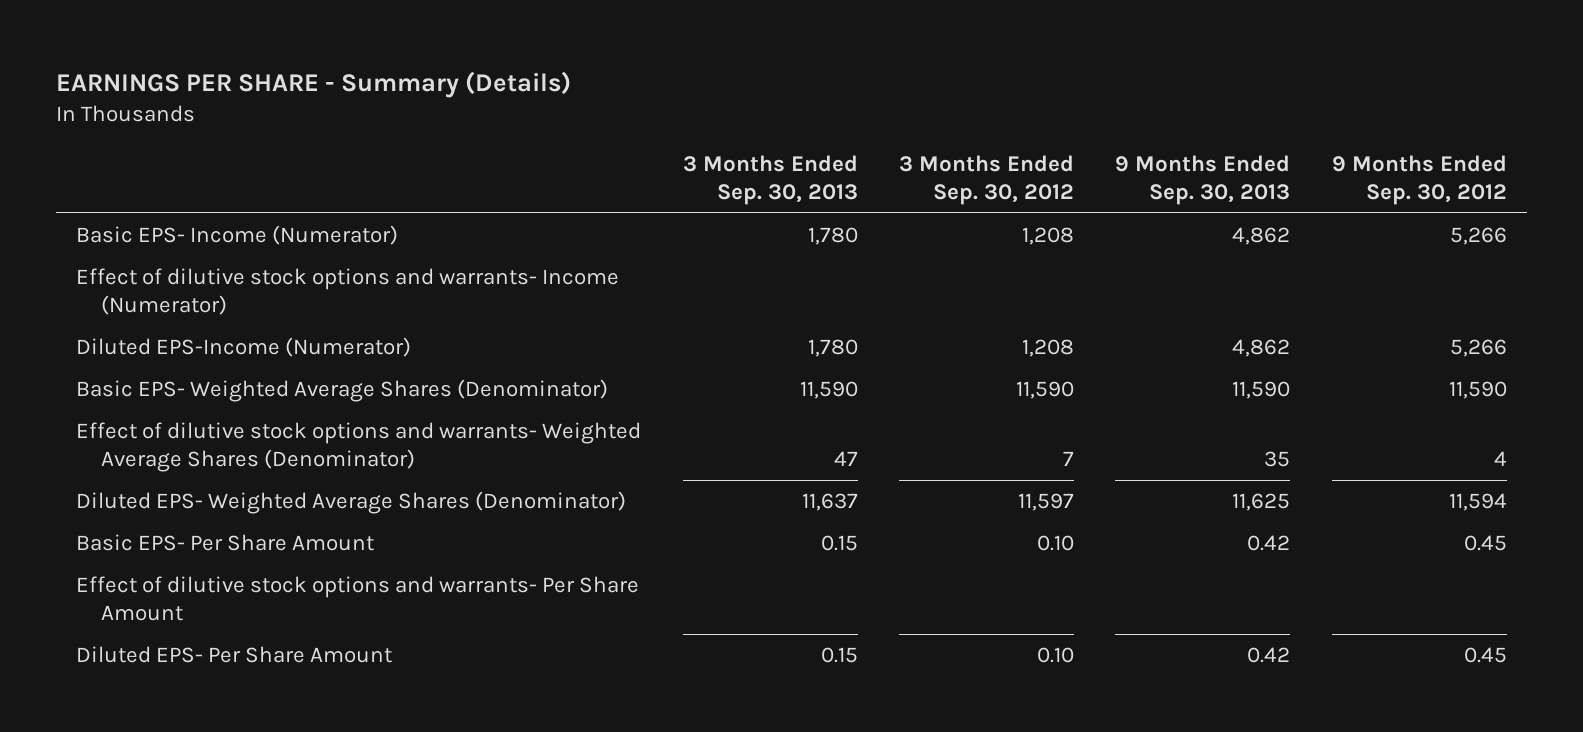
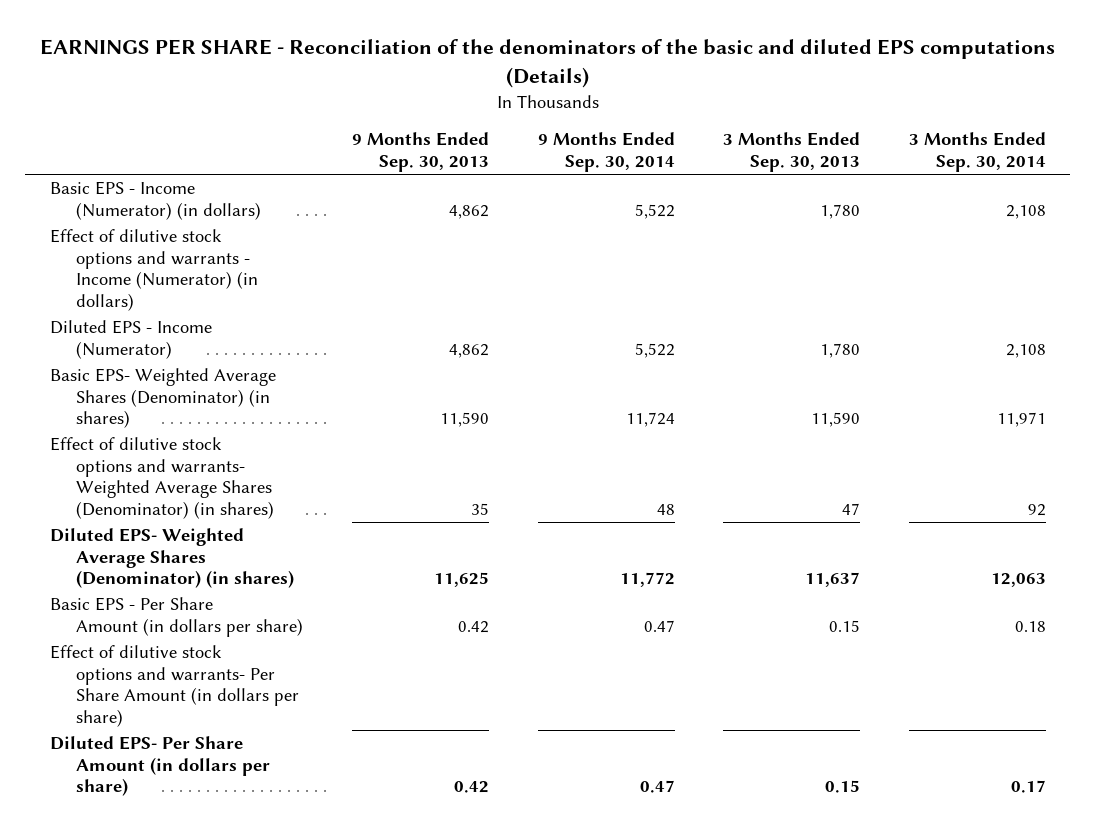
[55,70,571,98] EARNINGS PER SHARE - Summary (Details) -> [39,39,1055,88] EARNINGS PER SHARE - Reconciliation of the denominators of the basic and diluted EPS computations (Details)
[899,155,1075,205] 3 Months Ended Sep. 30, 2012 -> none
[1331,155,1507,205] 9 Months Ended Sep. 30, 2012 -> none
none -> [537,132,675,173] 9 Months Ended Sep. 30, 2014
none -> [909,132,1047,173] 3 Months Ended Sep. 30, 2014
[76,225,399,246] Basic EPS- Income (Numerator) -> [49,181,261,220] Basic EPS - Income (Numerator) (in dollars)
[76,268,620,315] Effect of dilutive stock options and warrants- Income (Numerator) -> [49,229,258,311] Effect of dilutive stock options and warrants - Income (Numerator) (in dollars)
[76,337,412,358] Diluted EPS-Income (Numerator) -> [49,320,212,359] Diluted EPS - Income (Numerator)
[76,379,609,403] Basic EPS- Weighted Average Shares (Denominator) -> [49,368,276,429] Basic EPS- Weighted Average Shares (Denominator) (in shares)
[76,422,642,472] Effect of dilutive stock options and warrants- Weighted Average Shares (Denominator) -> [49,437,274,519] Effect of dilutive stock options and warrants- Weighted Average Shares (Denominator) (in shares)
[76,491,627,515] Diluted EPS- Weighted Average Shares (Denominator) -> [49,528,294,589] Diluted EPS- Weighted Average Shares (Denominator) (in shares)
[76,534,375,552] Basic EPS- Per Share Amount -> [49,597,303,637] Basic EPS - Per Share Amount (in dollars per share)
[76,576,640,621] Effect of dilutive stock options and warrants- Per Share Amount -> [49,645,299,727] Effect of dilutive stock options and warrants- Per Share Amount (in dollars per share)
[76,646,393,664] Diluted EPS- Per Share Amount -> [49,736,270,797] Diluted EPS- Per Share Amount (in dollars per share)

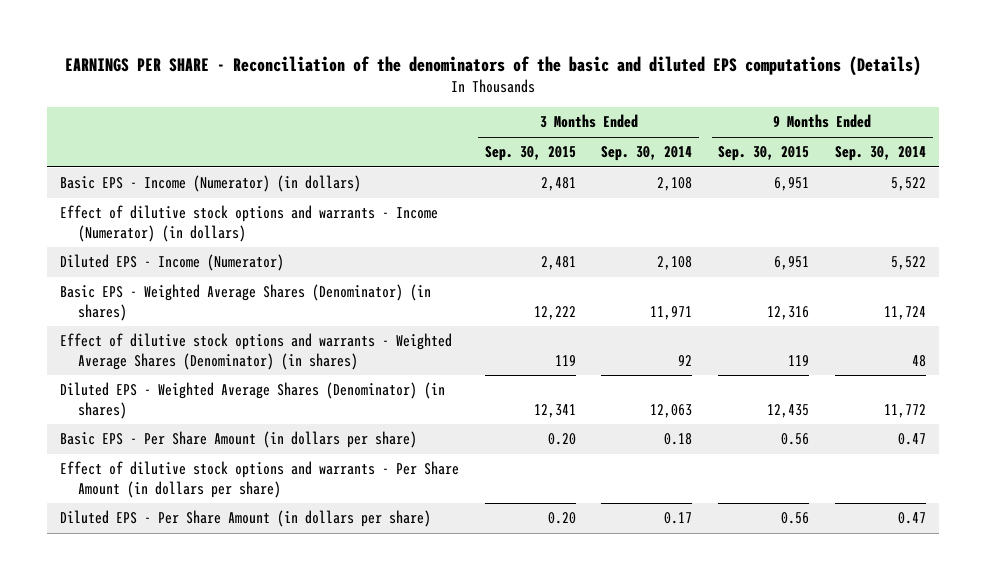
[351,132,489,173] 9 Months Ended Sep. 30, 2013 -> none
[723,132,861,173] 3 Months Ended Sep. 30, 2013 -> none
none -> [484,146,576,162] Sep. 30, 2015
none -> [718,146,810,162] Sep. 30, 2015
[49,368,276,429] Basic EPS- Weighted Average Shares (Denominator) (in shares) -> [59,284,431,321] Basic EPS - Weighted Average Shares (Denominator) (in shares)
[49,437,274,519] Effect of dilutive stock options and warrants- Weighted Average Shares (Denominator) (in shares) -> [59,333,452,370] Effect of dilutive stock options and warrants - Weighted Average Shares (Denominator) (in shares)
[49,528,294,589] Diluted EPS- Weighted Average Shares (Denominator) (in shares) -> [59,382,445,419] Diluted EPS - Weighted Average Shares (Denominator) (in shares)
[49,645,299,727] Effect of dilutive stock options and warrants- Per Share Amount (in dollars per share) -> [59,461,459,498] Effect of dilutive stock options and warrants - Per Share Amount (in dollars per share)
[49,736,270,797] Diluted EPS- Per Share Amount (in dollars per share) -> [59,510,431,528] Diluted EPS - Per Share Amount (in dollars per share)

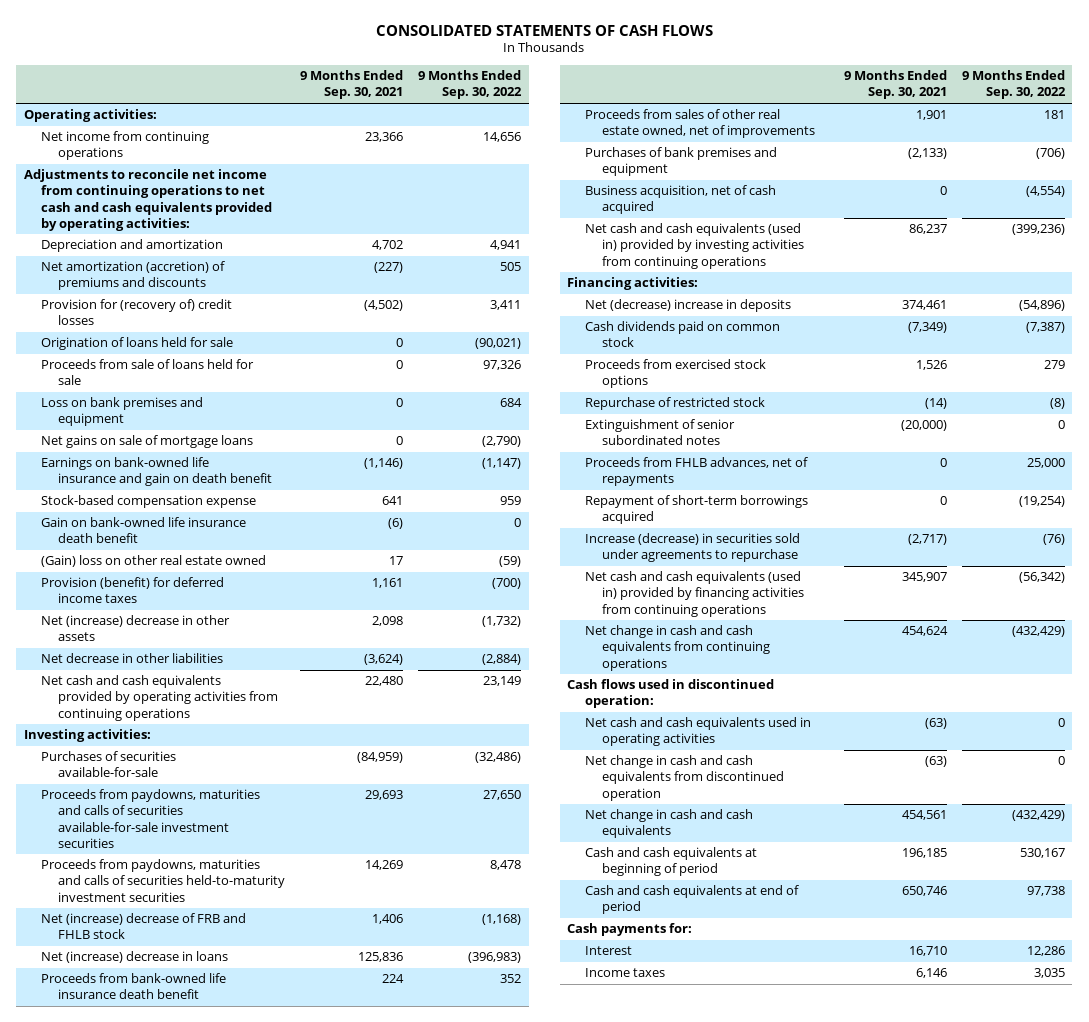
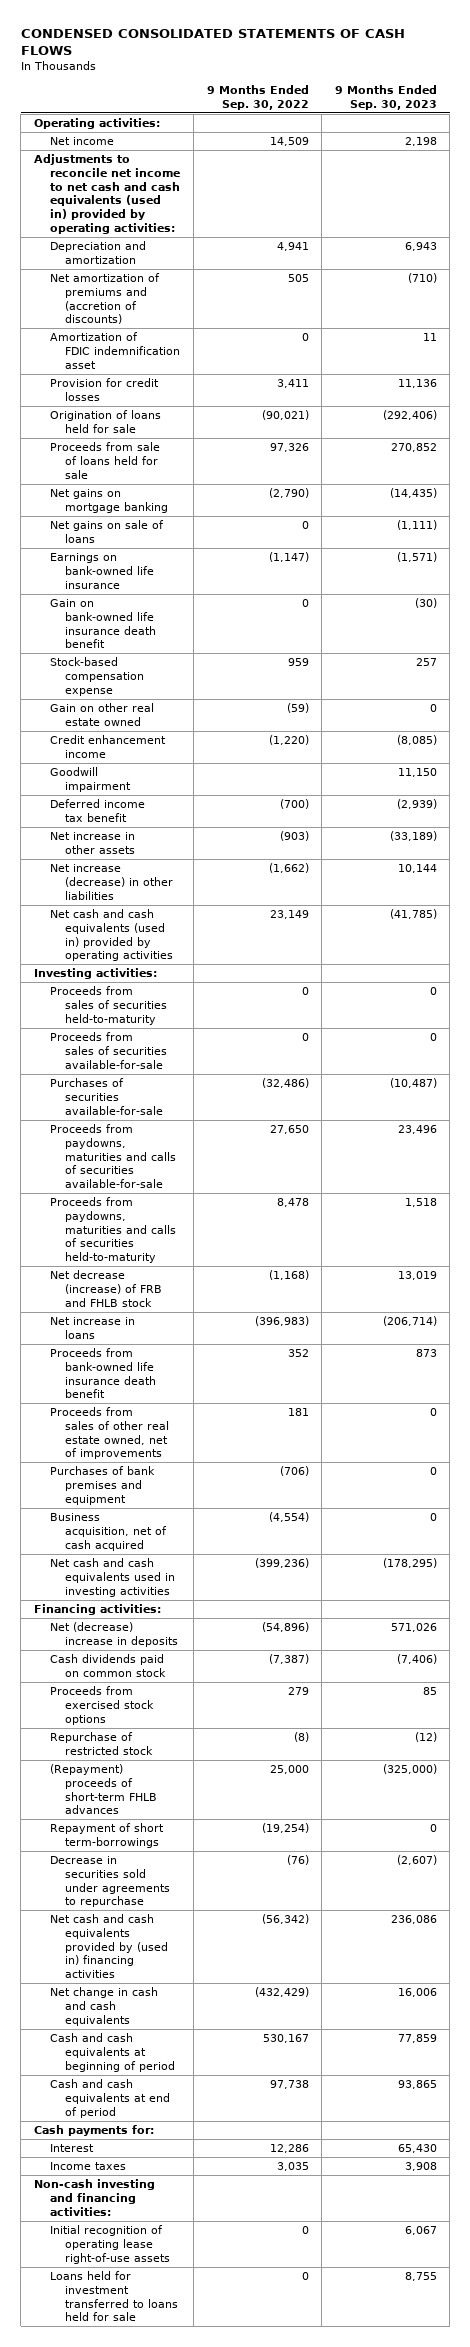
[376,24,714,36] CONSOLIDATED STATEMENTS OF CASH FLOWS -> [20,28,405,55] CONDENSED CONSOLIDATED STATEMENTS OF CASH FLOWS
[300,70,404,100] 9 Months Ended Sep. 30, 2021 -> none
none -> [334,84,437,110] 9 Months Ended Sep. 30, 2023
[41,131,210,161] Net income from continuing operations -> none
none -> [49,137,114,146] Net income
[23,169,273,231] Adjustments to reconcile net income from continuing operations to net cash and cash equivalents provided by operating activities: -> [33,154,180,235] Adjustments to reconcile net income to net cash and cash equivalents (used in) provided by operating activities:
[41,261,226,291] Net amortization (accretion) of premiums and discounts -> [49,273,160,325] Net amortization of premiums and (accretion of discounts)
none -> [49,332,181,369] Amortization of FDIC indemnification asset
[41,299,233,326] Provision for (recovery of) credit losses -> [49,378,159,401] Provision for credit losses
[41,397,204,427] Loss on bank premises and equipment -> none
[41,435,254,449] Net gains on sale of mortgage loans -> [49,489,169,513] Net gains on mortgage banking
none -> [49,520,164,543] Net gains on sale of loans
[41,457,273,487] Earnings on bank-owned life insurance and gain on death benefit -> [49,553,155,589] Earnings on bank-owned life insurance
[41,495,257,509] Stock-based compensation expense -> [49,657,145,696] Stock-based compensation expense
[41,555,267,568] (Gain) loss on other real estate owned -> [49,703,154,726] Gain on other real estate owned
none -> [49,735,166,758] Credit enhancement income
none -> [49,767,132,792] Goodwill impairment
[41,577,225,604] Provision (benefit) for deferred income taxes -> [49,799,145,822] Deferred income tax benefit
[41,615,231,642] Net (increase) decrease in other assets -> [49,832,136,854] Net increase in other assets
[482,616,522,628] (1,732) -> [279,831,309,842] (903)
[41,653,224,664] Net decrease in other liabilities -> [49,864,174,900] Net increase (decrease) in other liabilities
[482,654,522,666] (2,884) -> [268,863,309,874] (1,662)
[41,675,279,721] Net cash and cash equivalents provided by operating activities from continuing operations -> [49,909,174,962] Net cash and cash equivalents (used in) provided by operating activities
none -> [49,986,168,1025] Proceeds from sales of securities held-to-maturity
none -> [49,1032,168,1069] Proceeds from sales of securities available-for-sale
[41,789,261,848] Proceeds from paydowns, maturities and calls of securities available-for-sale investment securities -> [49,1124,177,1189] Proceeds from paydowns, maturities and calls of securities available-for-sale
[41,859,286,902] Proceeds from paydowns, maturities and calls of securities held-to-maturity investment securities -> [49,1197,177,1264] Proceeds from paydowns, maturities and calls of securities held-to-maturity
[41,913,247,940] Net (increase) decrease of FRB and FHLB stock -> [49,1270,163,1307] Net decrease (increase) of FRB and FHLB stock
[41,951,229,964] Net (increase) decrease in loans -> [49,1317,135,1339] Net increase in loans
[584,223,805,269] Net cash and cash equivalents (used in) provided by investing activities from continuing operations -> [49,1558,176,1597] Net cash and cash equivalents used in investing activities
[584,419,735,446] Extinguishment of senior subordinated notes -> none
[584,625,771,671] Net change in cash and cash equivalents from continuing operations -> none
[567,679,775,709] Cash flows used in discontinued operation: -> none
[584,717,811,747] Net cash and cash equivalents used in operating activities -> none
[584,755,785,801] Net change in cash and cash equivalents from discontinued operation -> none
[584,457,808,487] Proceeds from FHLB advances, net of repayments -> [49,1764,158,1815] (Repayment) proceeds of short-term FHLB advances
[584,495,808,525] Repayment of short-term borrowings acquired -> [49,1823,164,1848] Repayment of short term-borrowings
[584,533,800,563] Increase (decrease) in securities sold under agreements to repurchase -> [49,1856,171,1908] Decrease in securities sold under agreements to repurchase
[584,571,805,617] Net cash and cash equivalents (used in) provided by financing activities from continuing operations -> [49,1914,169,1979] Net cash and cash equivalents provided by (used in) financing activities
none -> [33,2179,155,2216] Non-cash investing and financing activities:
none -> [49,2225,171,2264] Initial recognition of operating lease right-of-use assets
none -> [49,2271,179,2322] Loans held for investment transferred to loans held for sale

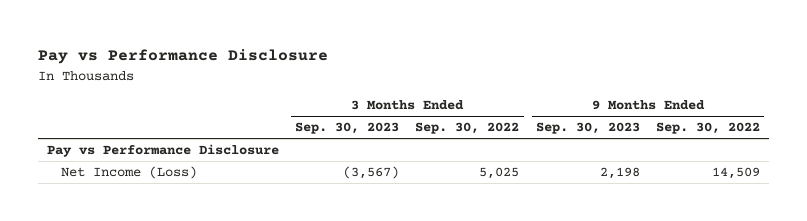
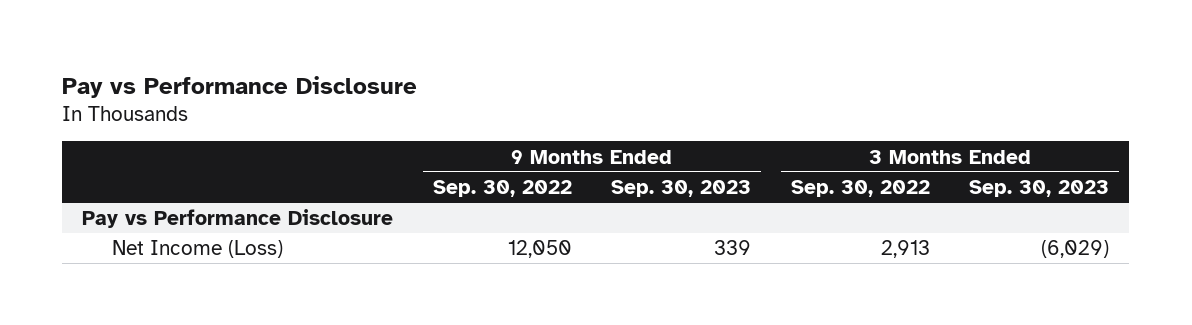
[343,166,400,180] (3,567) -> [1041,240,1110,259] (6,029)
[479,167,520,180] 5,025 -> [880,240,930,259] 2,913
[599,167,640,180] 2,198 -> [714,240,752,256] 339
[712,167,761,180] 14,509 -> [507,240,572,259] 12,050

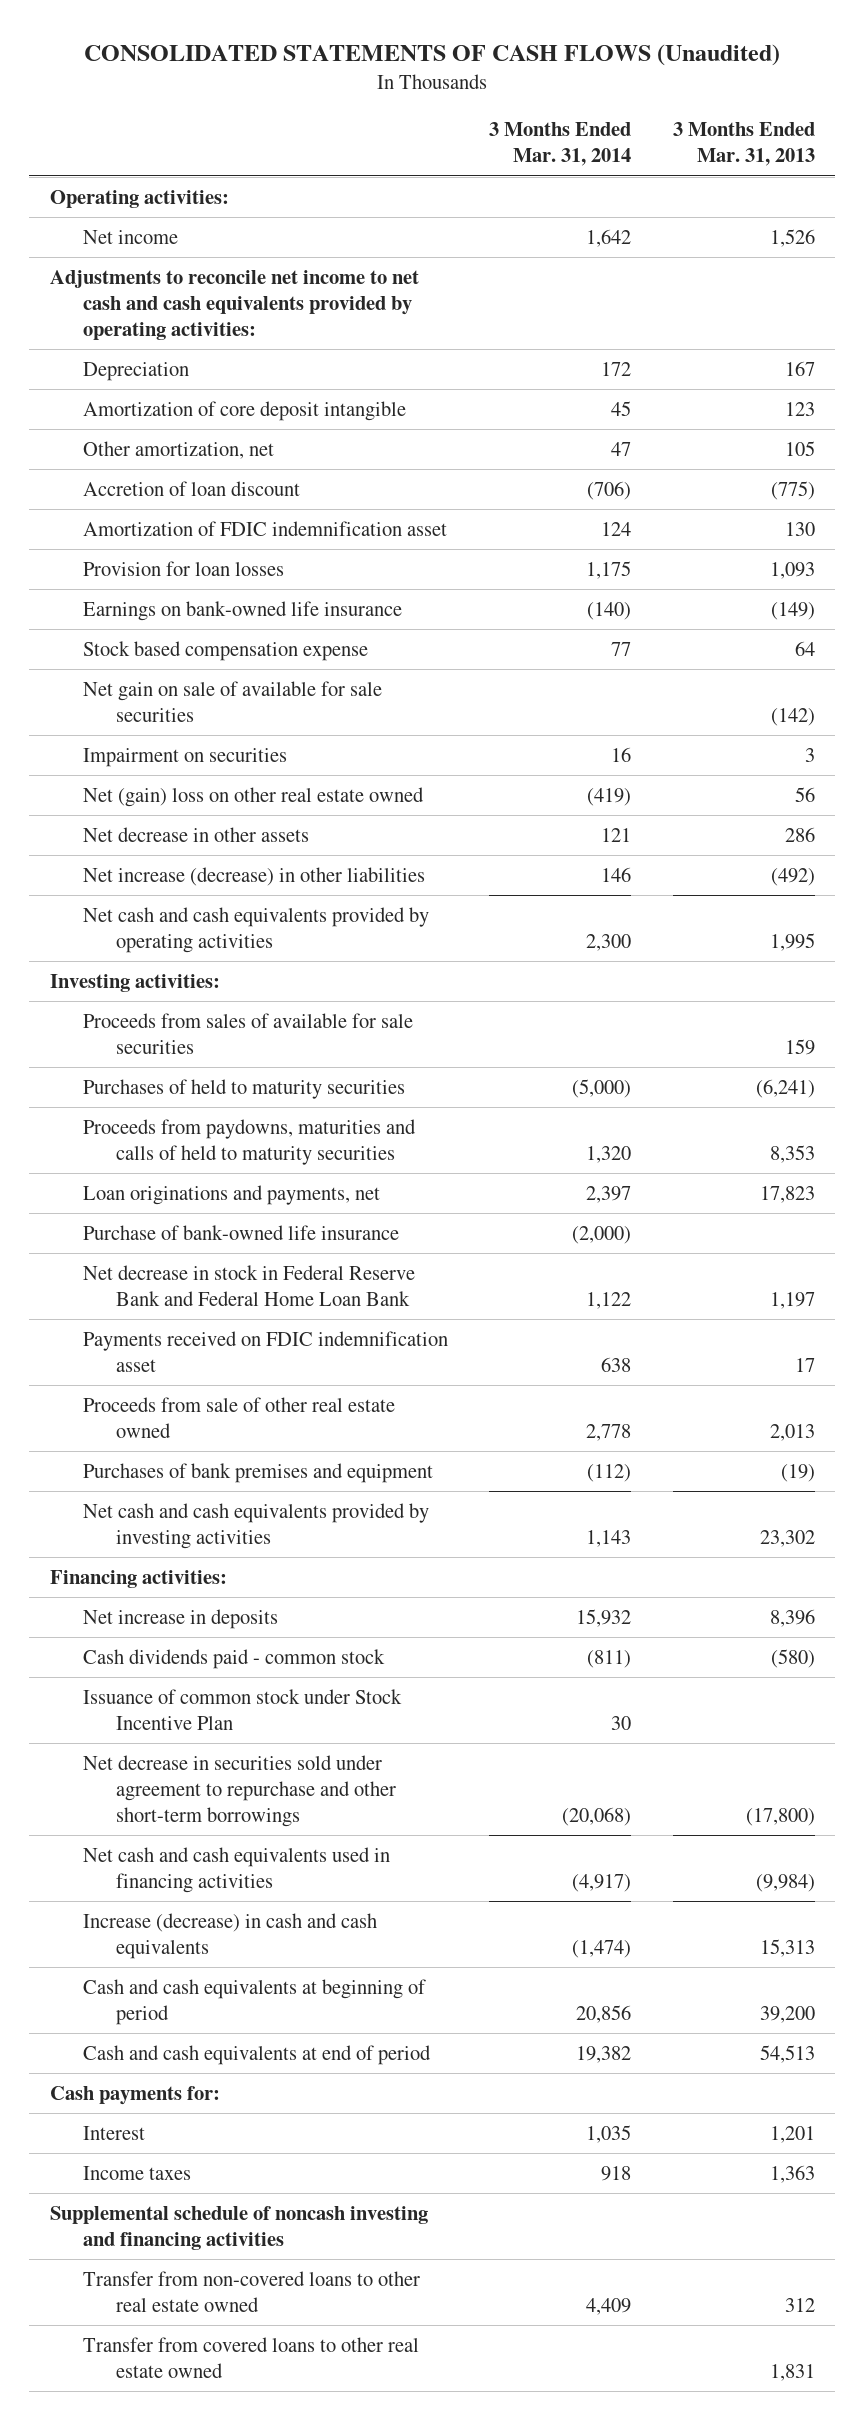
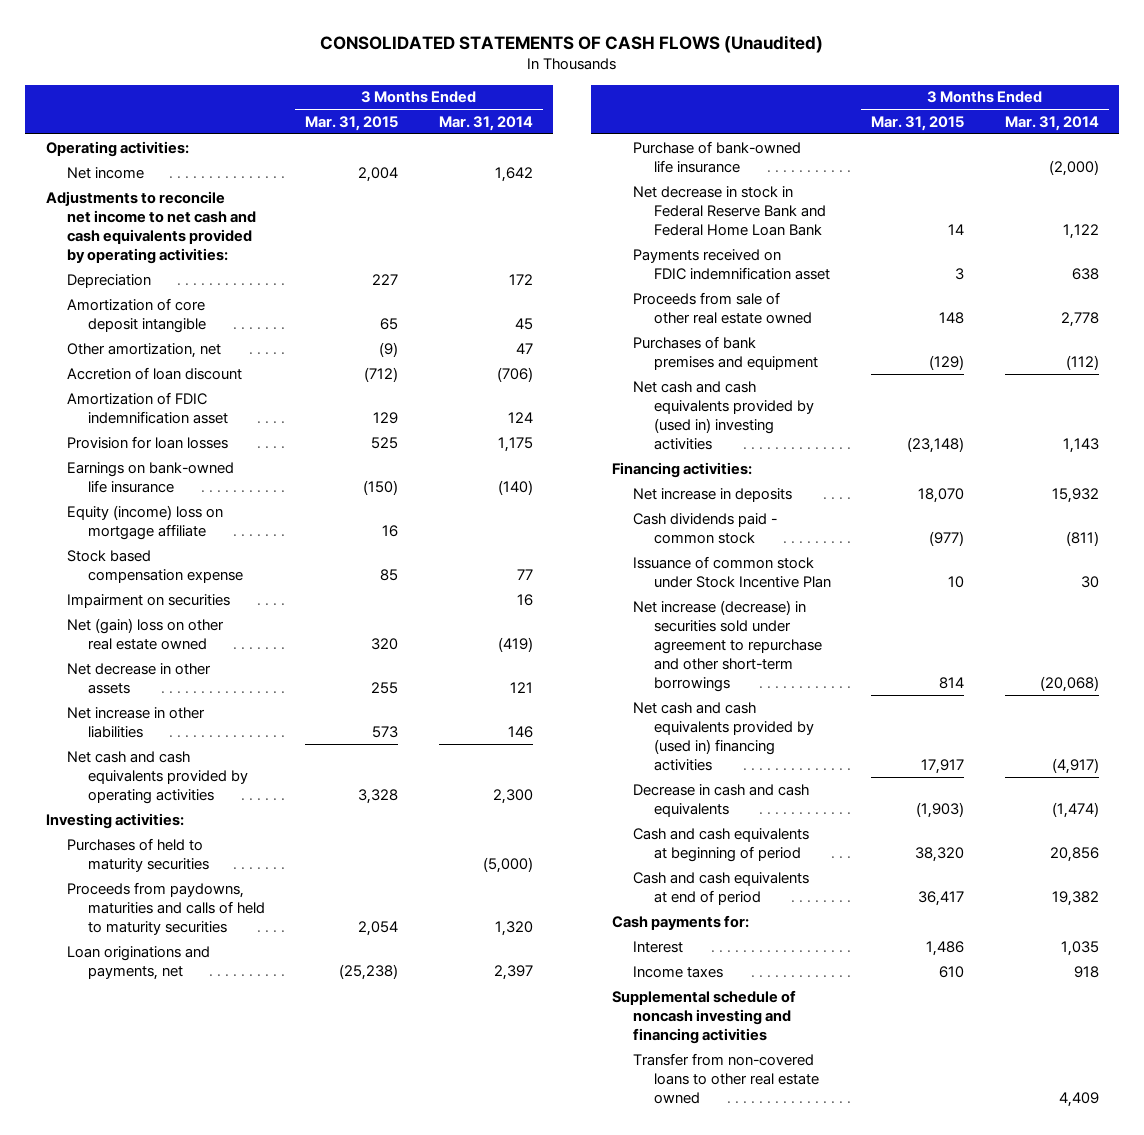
[672,122,815,167] 3 Months Ended Mar. 31, 2013 -> none
none -> [305,116,399,132] Mar. 31, 2015
none -> [66,504,223,540] Equity (income) loss on mortgage affiliate
[82,680,382,722] Net gain on sale of available for sale securities -> none
[82,866,425,886] Net increase (decrease) in other liabilities -> [66,706,205,738] Net increase in other liabilities
[82,1012,413,1054] Proceeds from sales of available for sale securities -> none
[82,1502,429,1549] Net cash and cash equivalents provided by investing activities -> [632,380,814,451] Net cash and cash equivalents provided by (used in) investing activities
[82,1754,396,1827] Net decrease in securities sold under agreement to repurchase and other short-term borrowings -> [632,599,822,693] Net increase (decrease) in securities sold under agreement to repurchase and other short-term borrowings
[82,1846,390,1893] Net cash and cash equivalents used in financing activities -> [632,701,814,772] Net cash and cash equivalents provided by (used in) financing activities
[82,1912,377,1959] Increase (decrease) in cash and cash equivalents -> [632,783,809,817] Decrease in cash and cash equivalents
[82,2336,419,2378] Transfer from covered loans to other real estate owned -> none

